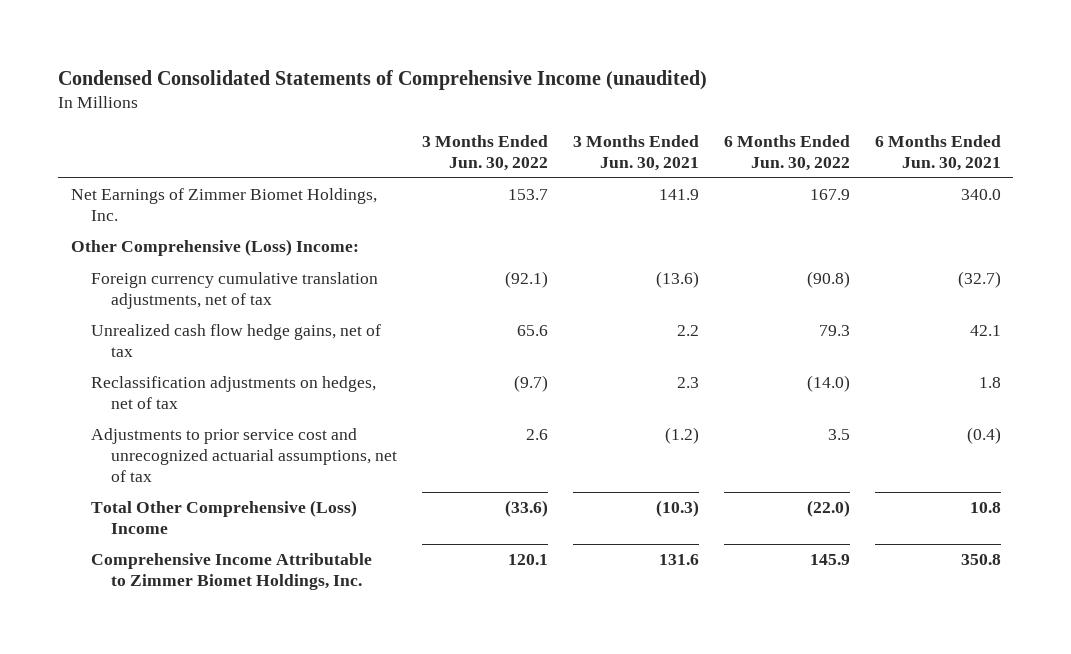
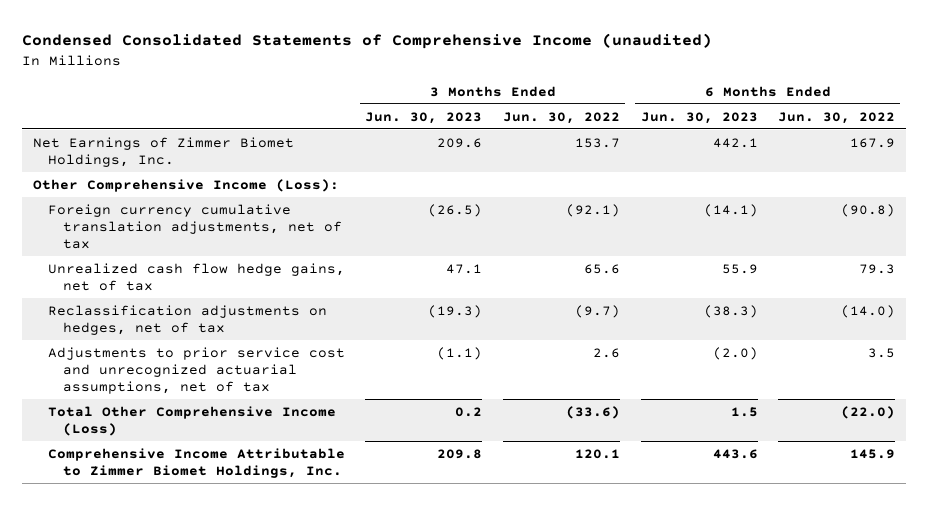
[572,135,699,171] 3 Months Ended Jun. 30, 2021 -> none
[874,135,1001,171] 6 Months Ended Jun. 30, 2021 -> none
none -> [365,111,483,124] Jun. 30, 2023
none -> [640,111,758,124] Jun. 30, 2023
[70,239,359,257] Other Comprehensive (Loss) Income: -> [32,178,339,192] Other Comprehensive Income (Loss):
[90,500,357,535] Total Other Comprehensive (Loss) Income -> [47,405,336,436] Total Other Comprehensive Income (Loss)

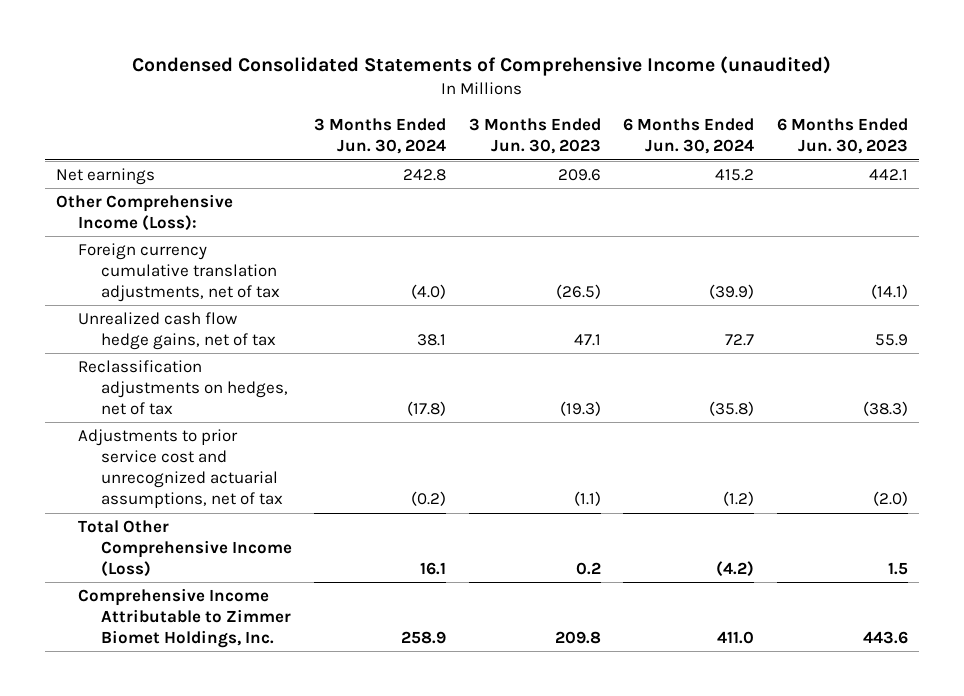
[502,111,620,124] Jun. 30, 2022 -> none
[778,111,896,124] Jun. 30, 2022 -> none
none -> [314,118,447,155] 3 Months Ended Jun. 30, 2024
none -> [623,118,755,155] 6 Months Ended Jun. 30, 2024
[32,136,294,167] Net Earnings of Zimmer Biomet Holdings, Inc. -> [56,167,156,185] Net earnings

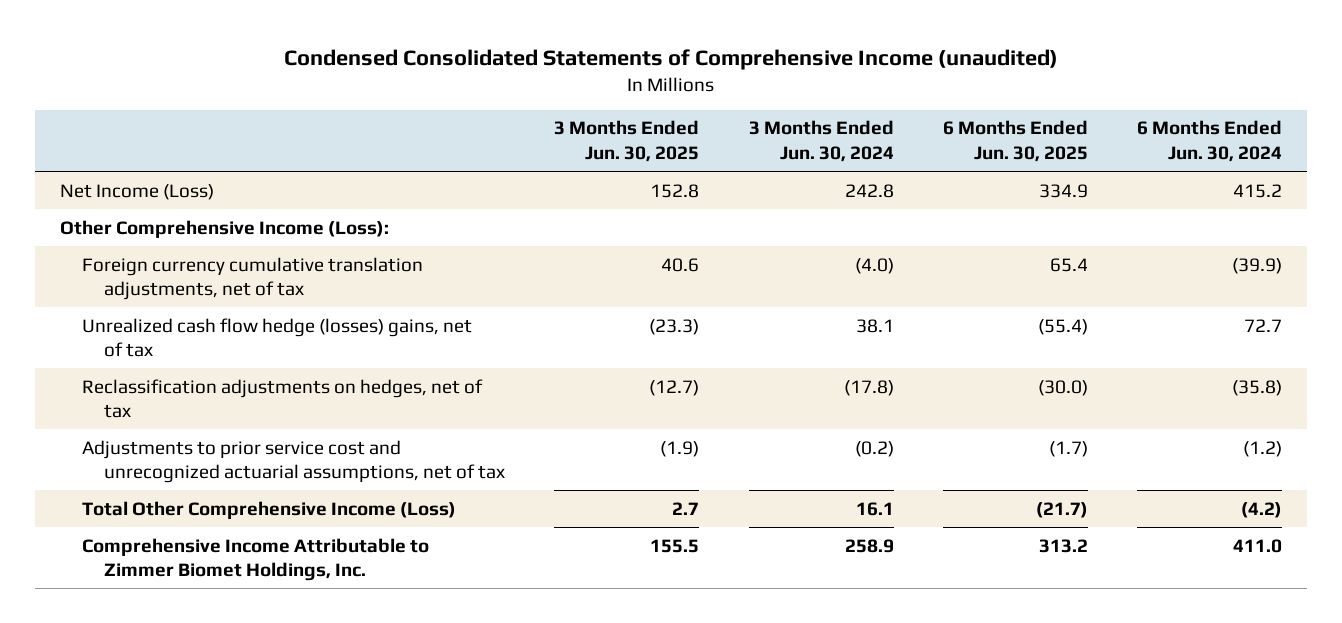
[468,118,601,155] 3 Months Ended Jun. 30, 2023 -> none
[776,118,908,155] 6 Months Ended Jun. 30, 2023 -> none
none -> [554,120,700,163] 3 Months Ended Jun. 30, 2025
none -> [943,120,1089,163] 6 Months Ended Jun. 30, 2025
[56,167,156,185] Net earnings -> [59,183,214,200] Net Income (Loss)
[78,311,276,351] Unrealized cash flow hedge gains, net of tax -> [82,317,473,358] Unrealized cash flow hedge (losses) gains, net of tax

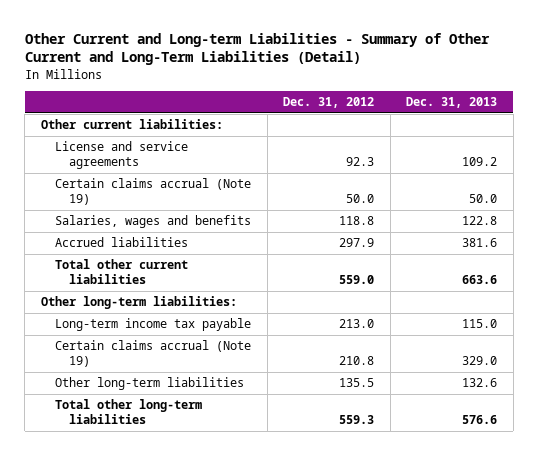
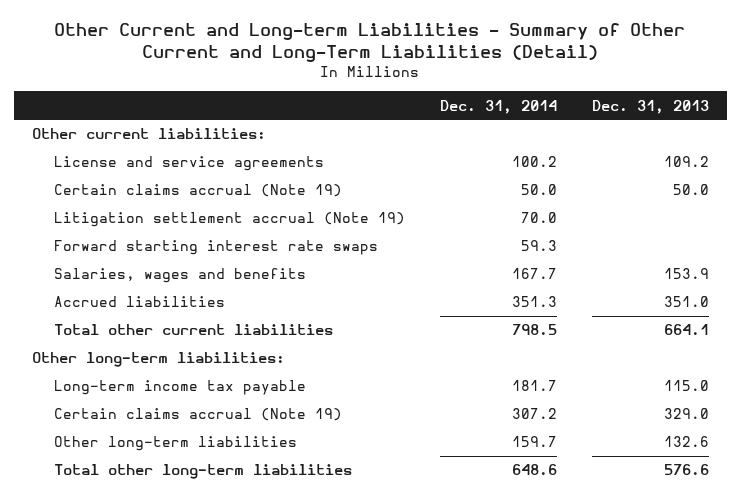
[283,97,375,109] Dec. 31, 2012 -> none
none -> [439,99,557,114] Dec. 31, 2014
none -> [53,212,405,228] Litigation settlement accrual (Note 19)
none -> [53,240,378,256] Forward starting interest rate swaps
[462,216,498,226] 122.8 -> [664,268,710,280] 153.9
[462,238,498,248] 381.6 -> [664,296,710,308] 351.0
[462,275,498,285] 663.6 -> [664,324,710,336] 664.1

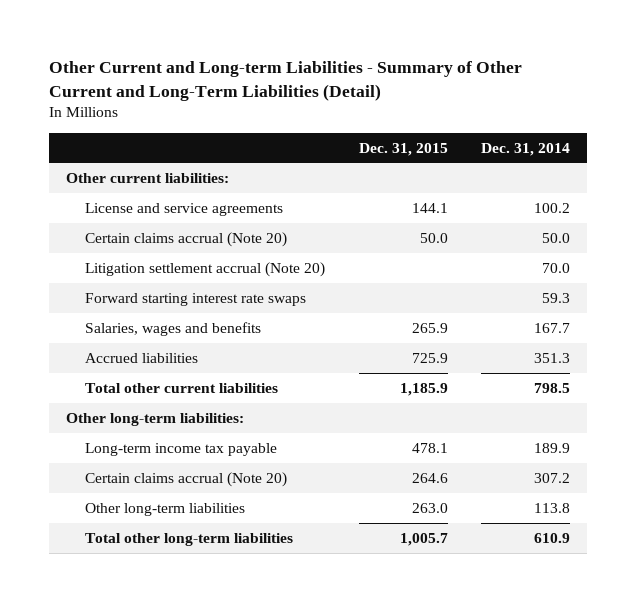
[592,99,710,114] Dec. 31, 2013 -> none
none -> [358,142,448,156] Dec. 31, 2015
[53,184,342,198] Certain claims accrual (Note 19) -> [85,231,288,247] Certain claims accrual (Note 20)
[53,212,405,228] Litigation settlement accrual (Note 19) -> [85,261,326,277] Litigation settlement accrual (Note 20)
[511,380,557,392] 181.7 -> [533,442,570,453] 189.9
[53,408,342,422] Certain claims accrual (Note 19) -> [85,471,288,487] Certain claims accrual (Note 20)
[511,436,557,448] 159.7 -> [533,502,570,513] 113.8
[511,464,557,476] 648.6 -> [533,532,570,543] 610.9

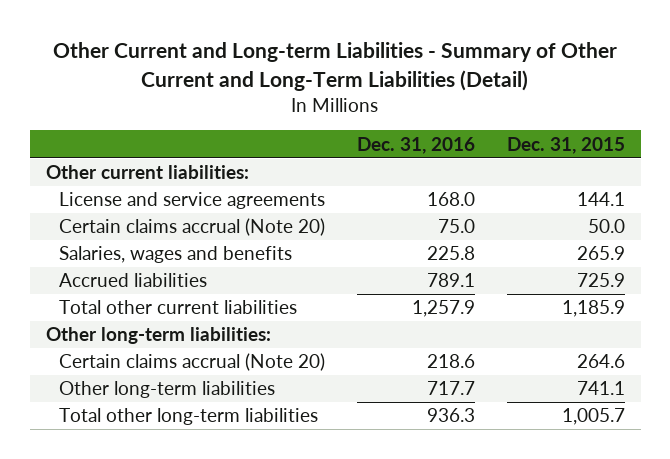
[480,142,570,156] Dec. 31, 2014 -> none
none -> [356,136,475,154] Dec. 31, 2016
[85,261,326,277] Litigation settlement accrual (Note 20) -> none
[85,292,307,306] Forward starting interest rate swaps -> none
[85,442,278,456] Long-term income tax payable -> none
[411,502,448,513] 263.0 -> [576,381,625,396] 741.1

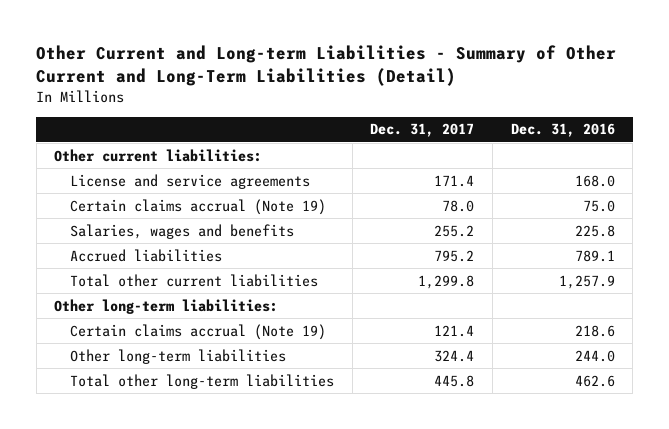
[506,136,625,154] Dec. 31, 2015 -> none
none -> [370,123,475,138] Dec. 31, 2017
[58,218,325,237] Certain claims accrual (Note 20) -> [70,198,327,215] Certain claims accrual (Note 19)
[58,353,325,372] Certain claims accrual (Note 20) -> [70,323,327,340] Certain claims accrual (Note 19)
[426,381,475,396] 717.7 -> [574,349,615,362] 244.0
[426,408,475,423] 936.3 -> [574,374,615,387] 462.6

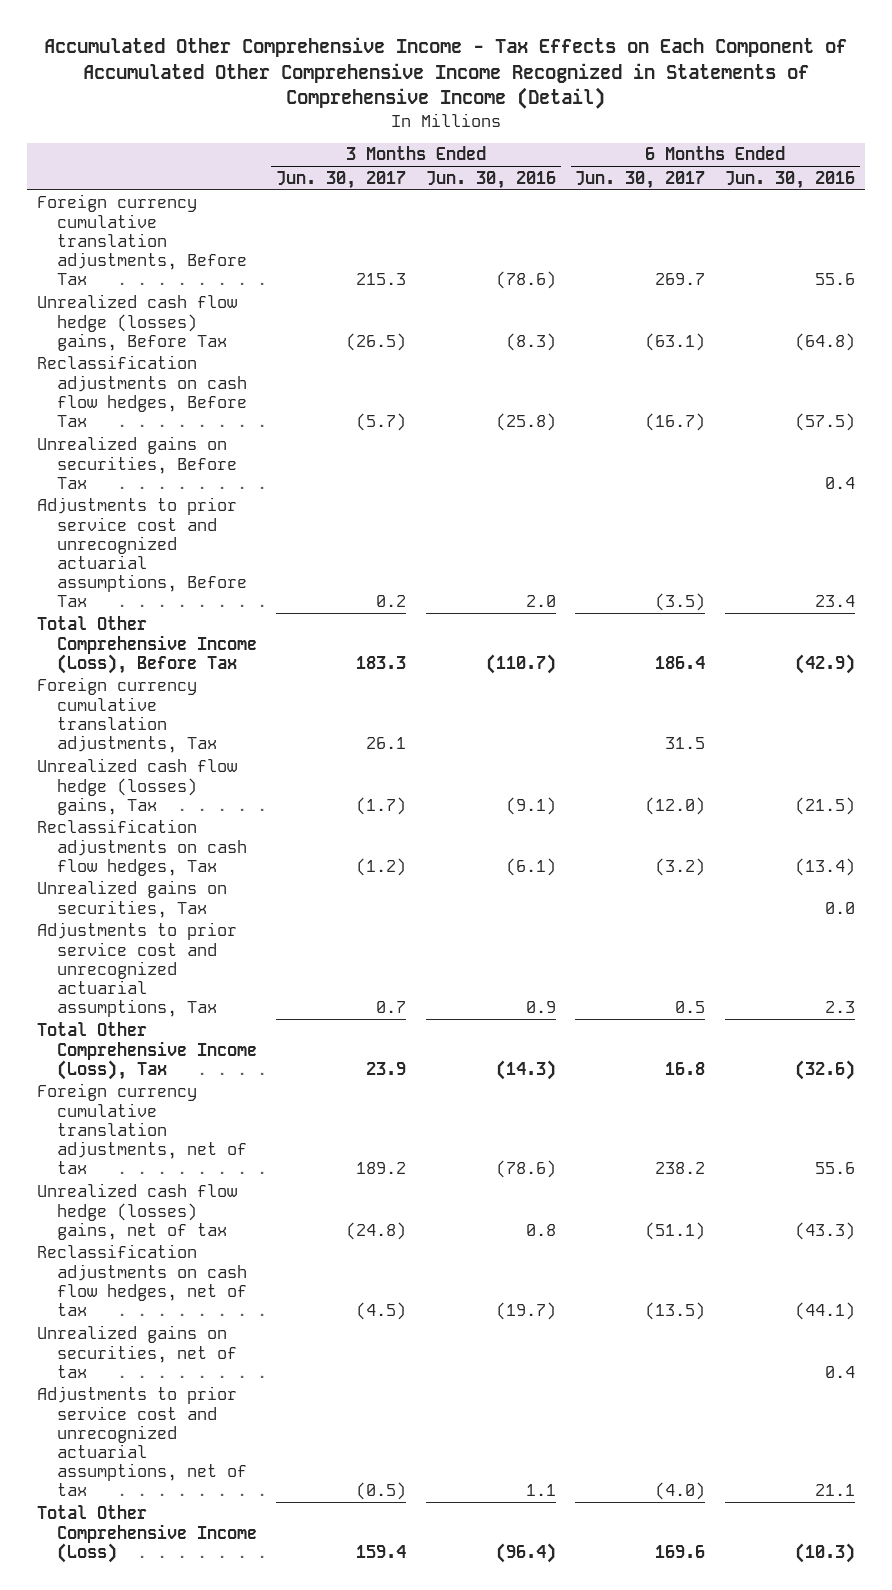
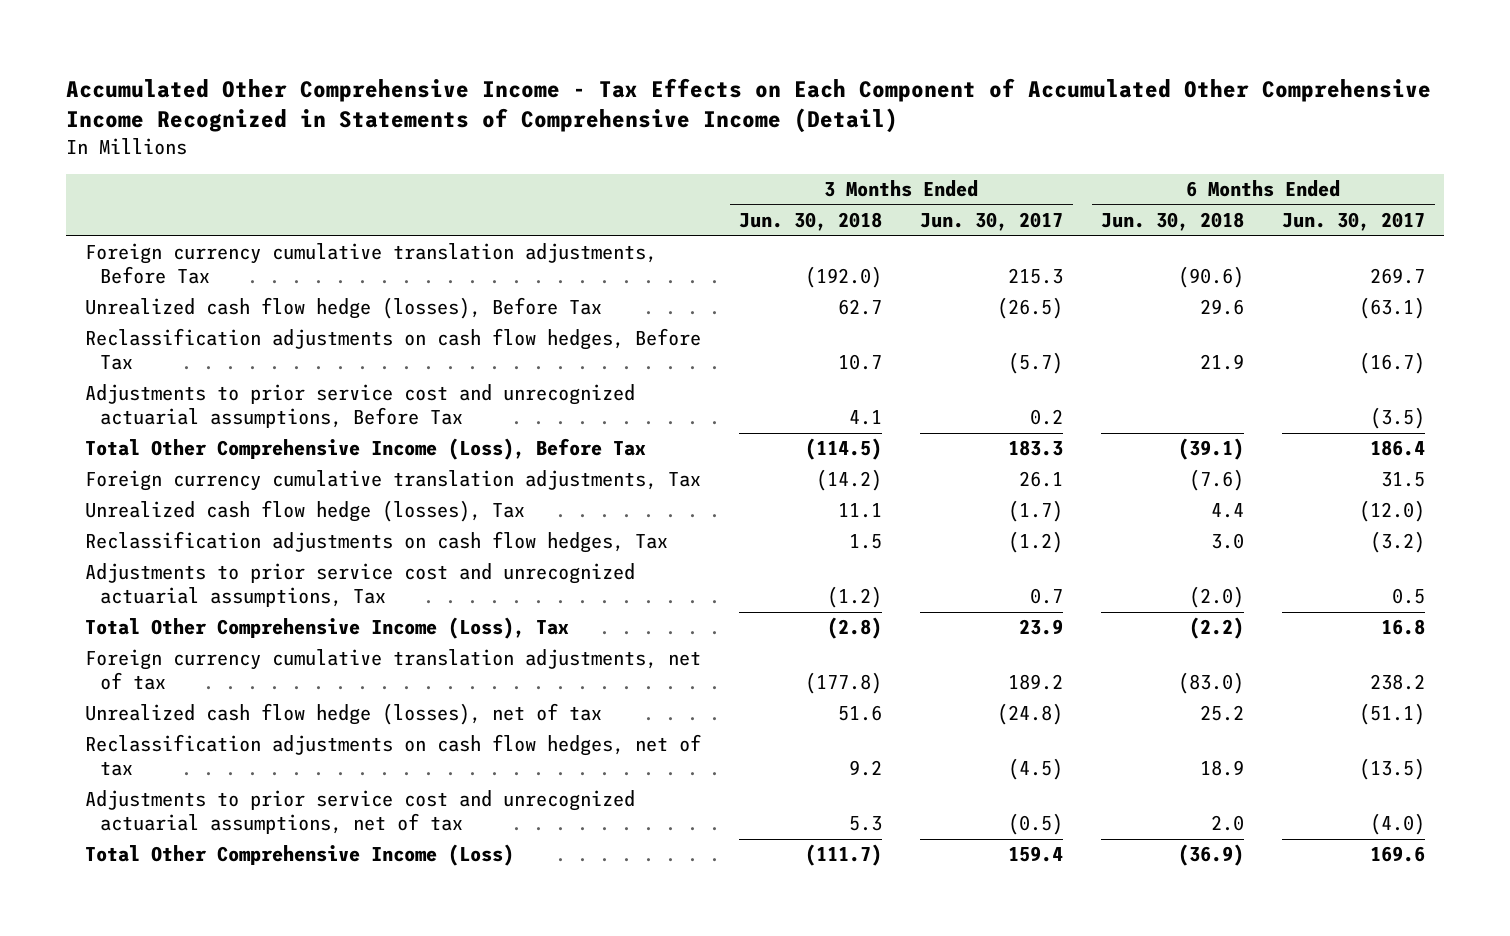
[425,170,556,189] Jun. 30, 2016 -> none
[725,170,856,189] Jun. 30, 2016 -> none
none -> [739,212,883,232] Jun. 30, 2018
none -> [1101,212,1245,232] Jun. 30, 2018
[37,294,238,351] Unrealized cash flow hedge (losses) gains, Before Tax -> [85,297,603,320] Unrealized cash flow hedge (losses), Before Tax
[37,436,237,489] Unrealized gains on securities, Before Tax -> none
[37,758,238,815] Unrealized cash flow hedge (losses) gains, Tax -> [85,500,526,523] Unrealized cash flow hedge (losses), Tax
[37,880,228,918] Unrealized gains on securities, Tax -> none
[37,1183,238,1240] Unrealized cash flow hedge (losses) gains, net of tax -> [85,703,603,726] Unrealized cash flow hedge (losses), net of tax
[37,1325,237,1378] Unrealized gains on securities, net of tax -> none

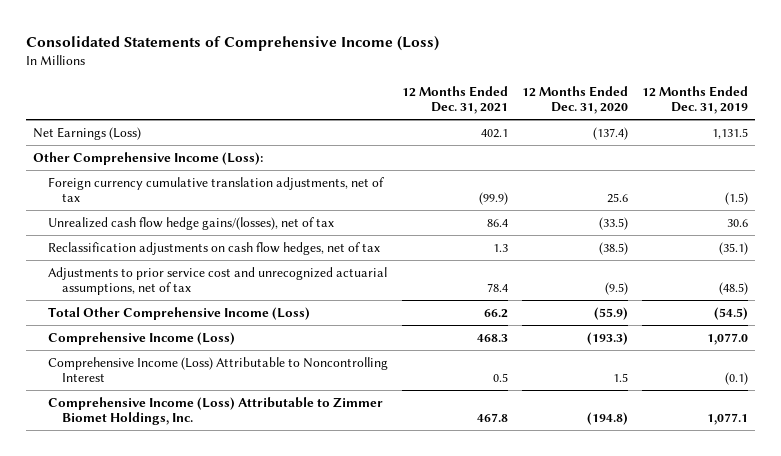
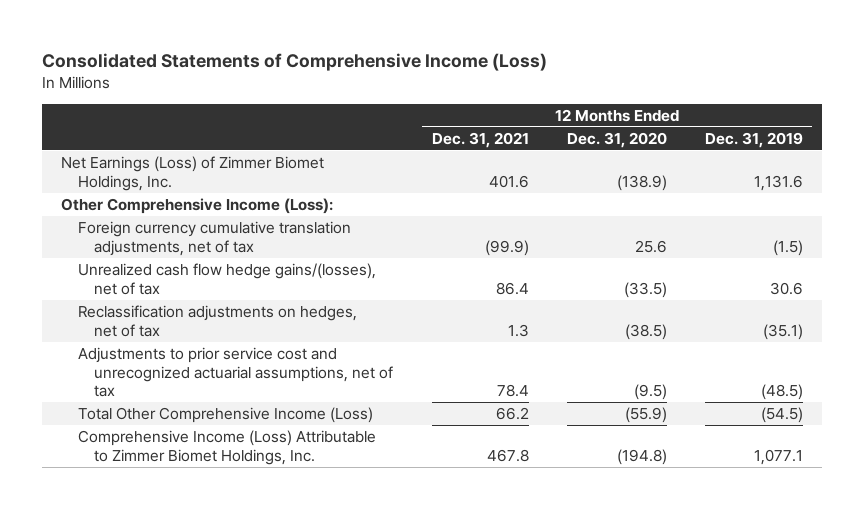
[33,126,142,140] Net Earnings (Loss) -> none
none -> [61,156,325,191] Net Earnings (Loss) of Zimmer Biomet Holdings, Inc.
[47,241,380,255] Reclassification adjustments on cash flow hedges, net of tax -> [77,305,357,337] Reclassification adjustments on hedges, net of tax
[47,331,235,345] Comprehensive Income (Loss) -> none
[47,356,388,383] Comprehensive Income (Loss) Attributable to Noncontrolling Interest -> none

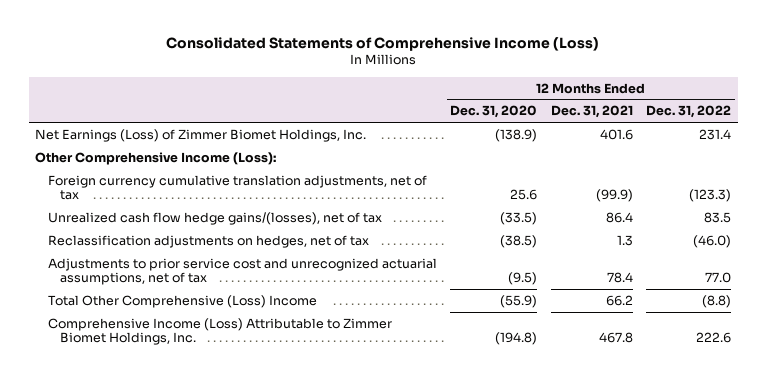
[704,131,803,148] Dec. 31, 2019 -> none
none -> [646,105,732,119] Dec. 31, 2022
[77,407,373,424] Total Other Comprehensive Income (Loss) -> [47,294,317,308] Total Other Comprehensive (Loss) Income

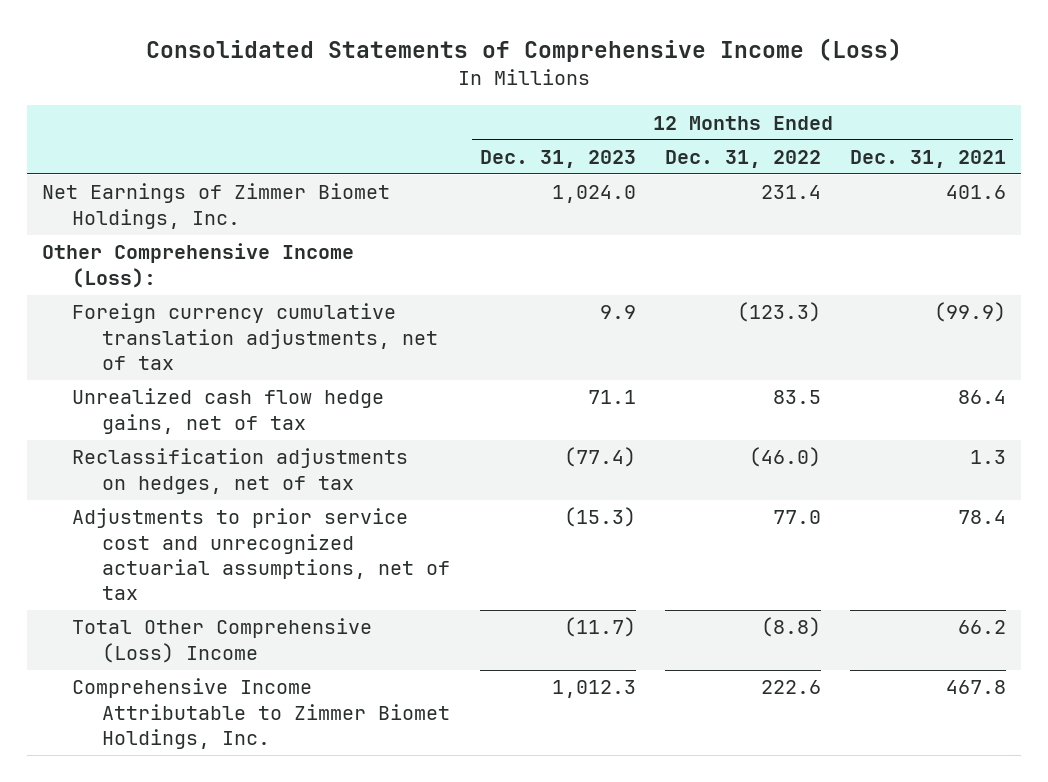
[450,105,538,119] Dec. 31, 2020 -> none
none -> [479,150,636,169] Dec. 31, 2023
[35,128,367,142] Net Earnings (Loss) of Zimmer Biomet Holdings, Inc. -> [41,183,390,229] Net Earnings of Zimmer Biomet Holdings, Inc.
[47,211,382,225] Unrealized cash flow hedge gains/(losses), net of tax -> [72,388,385,434] Unrealized cash flow hedge gains, net of tax
[47,317,392,346] Comprehensive Income (Loss) Attributable to Zimmer Biomet Holdings, Inc. -> [72,678,451,750] Comprehensive Income Attributable to Zimmer Biomet Holdings, Inc.

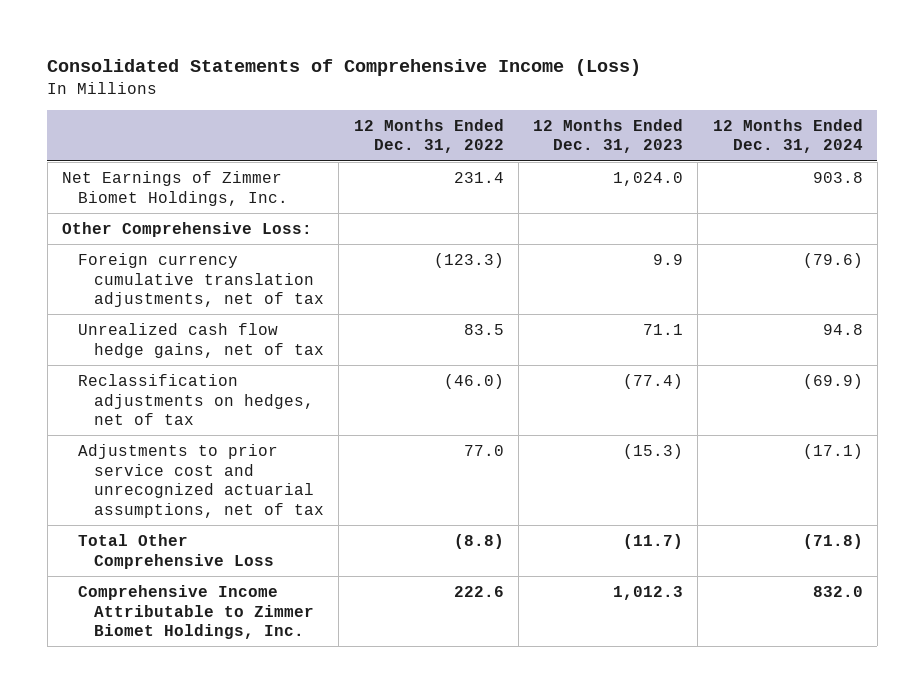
[850,150,1007,169] Dec. 31, 2021 -> none
none -> [712,118,863,154] 12 Months Ended Dec. 31, 2024
[41,243,354,288] Other Comprehensive Income (Loss): -> [61,221,312,237] Other Comprehensive Loss:
[72,618,373,663] Total Other Comprehensive (Loss) Income -> [78,533,275,569] Total Other Comprehensive Loss

